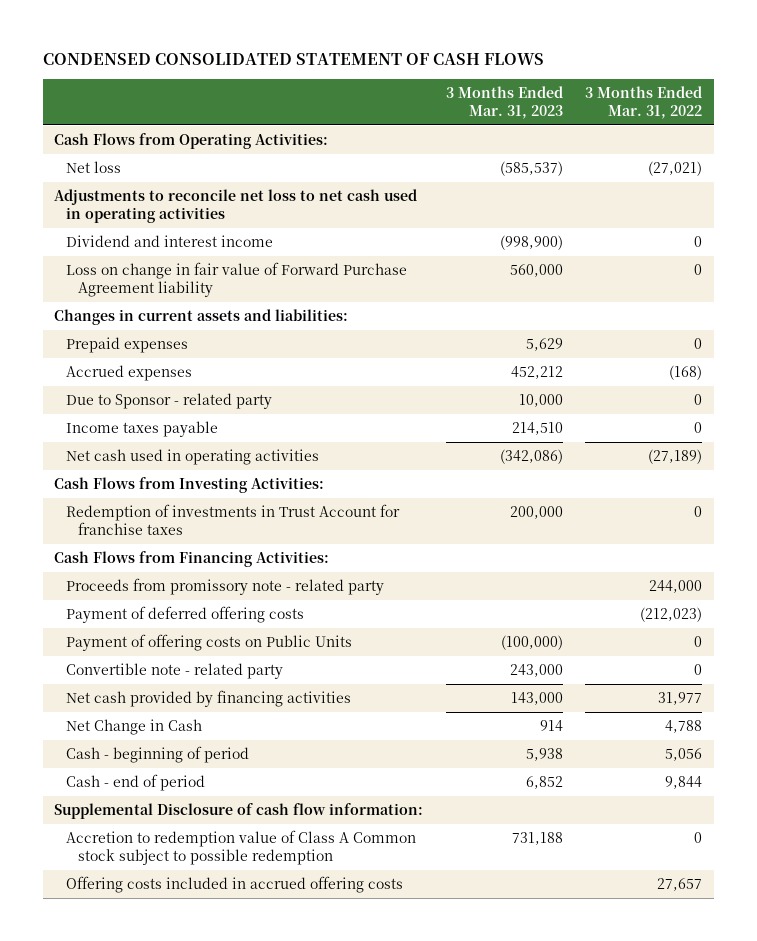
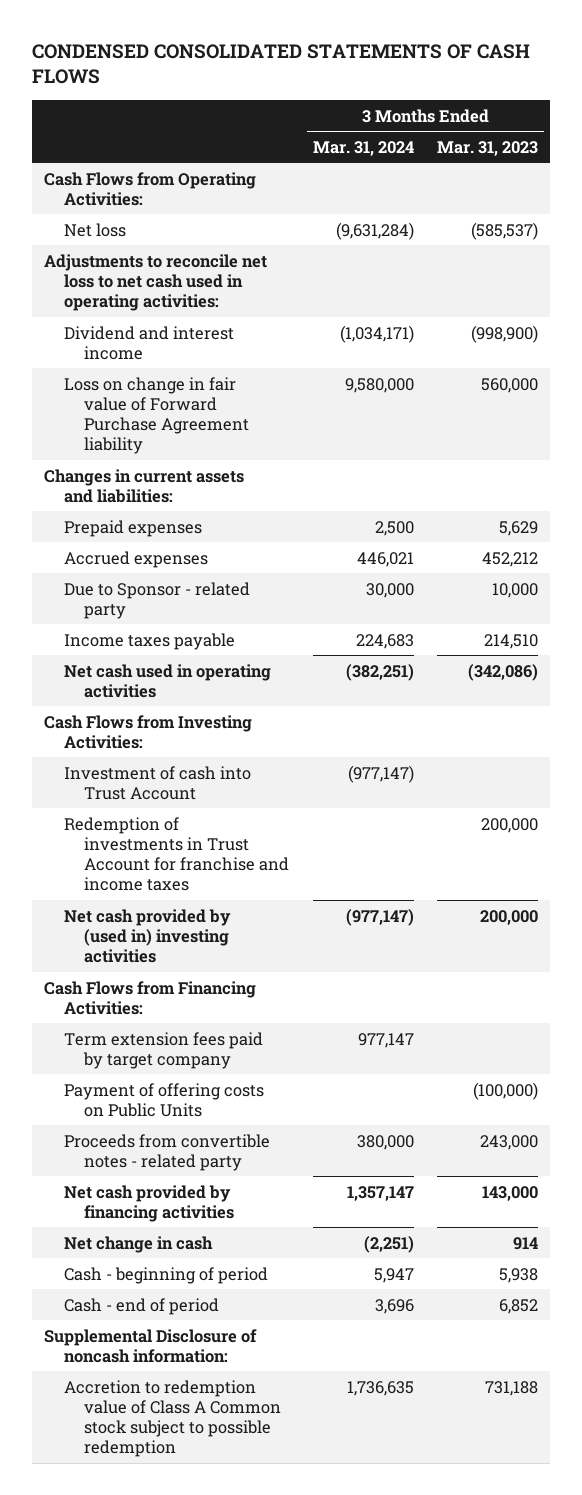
[43,52,545,65] CONDENSED CONSOLIDATED STATEMENT OF CASH FLOWS -> [32,43,531,85] CONDENSED CONSOLIDATED STATEMENTS OF CASH FLOWS
[585,85,703,119] 3 Months Ended Mar. 31, 2022 -> none
none -> [312,140,414,156] Mar. 31, 2024
[54,189,418,224] Adjustments to reconcile net loss to net cash used in operating activities -> [43,253,267,311] Adjustments to reconcile net loss to net cash used in operating activities:
none -> [64,765,252,800] Investment of cash into Trust Account
[66,504,401,536] Redemption of investments in Trust Account for franchise taxes -> [64,816,290,892] Redemption of investments in Trust Account for franchise and income taxes
none -> [64,908,232,963] Net cash provided by (used in) investing activities
[66,578,385,596] Proceeds from promissory note - related party -> none
[66,606,305,624] Payment of deferred offering costs -> none
none -> [64,1031,264,1069] Term extension fees paid by target company
[66,663,284,680] Convertible note - related party -> [64,1133,271,1171] Proceeds from convertible notes - related party
[66,719,203,736] Net Change in Cash -> [64,1235,214,1253] Net change in cash
[54,803,424,820] Supplemental Disclosure of cash flow information: -> [43,1328,257,1363] Supplemental Disclosure of noncash information:
[66,876,404,894] Offering costs included in accrued offering costs -> none

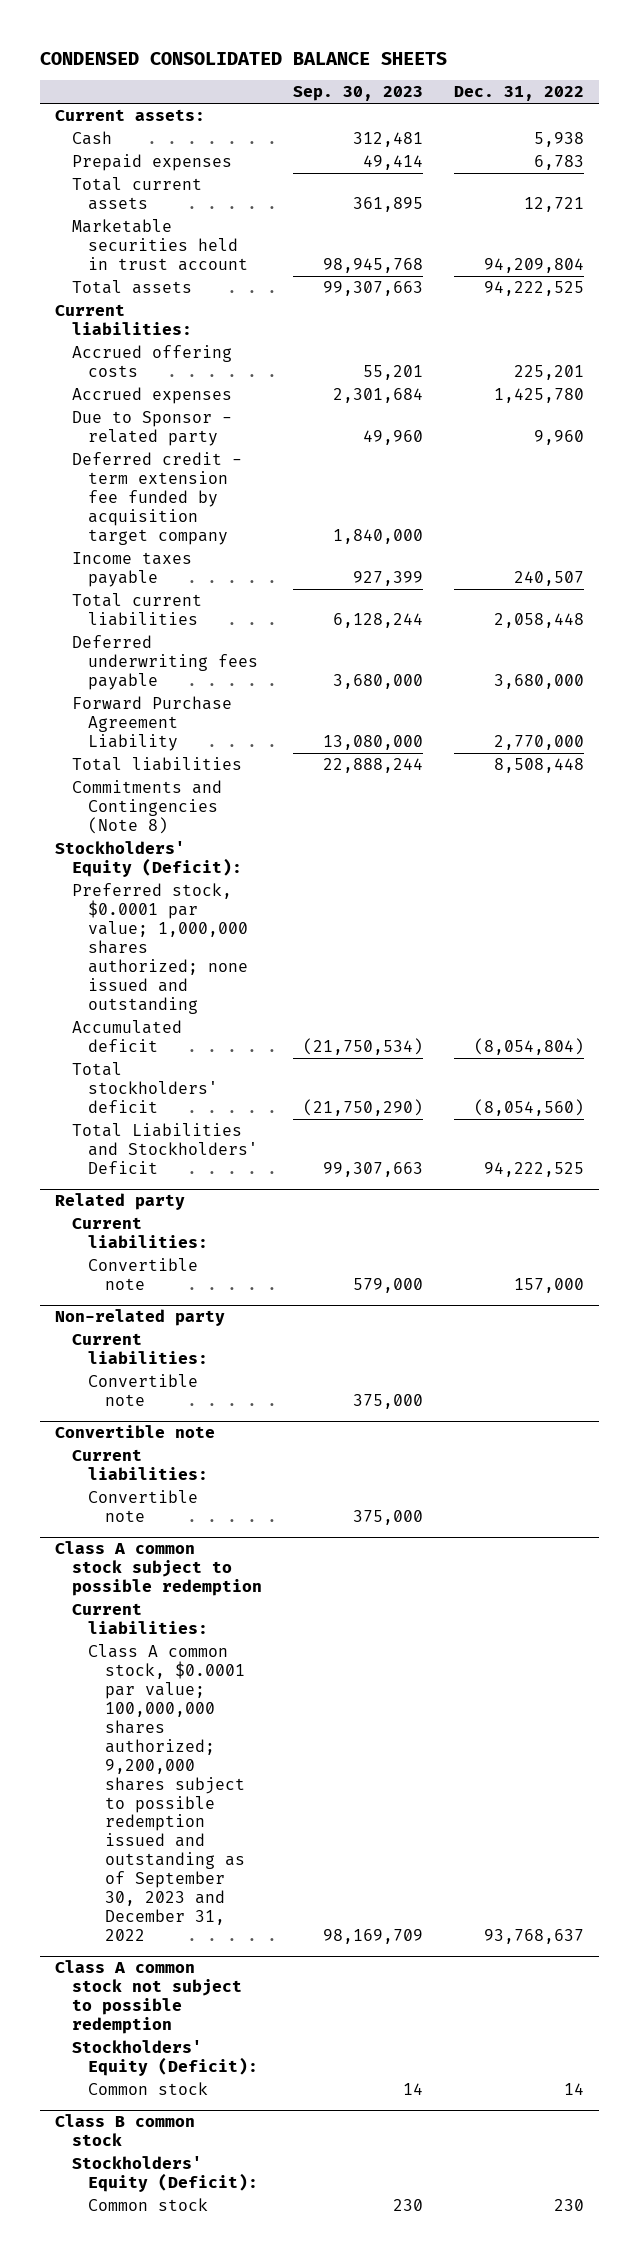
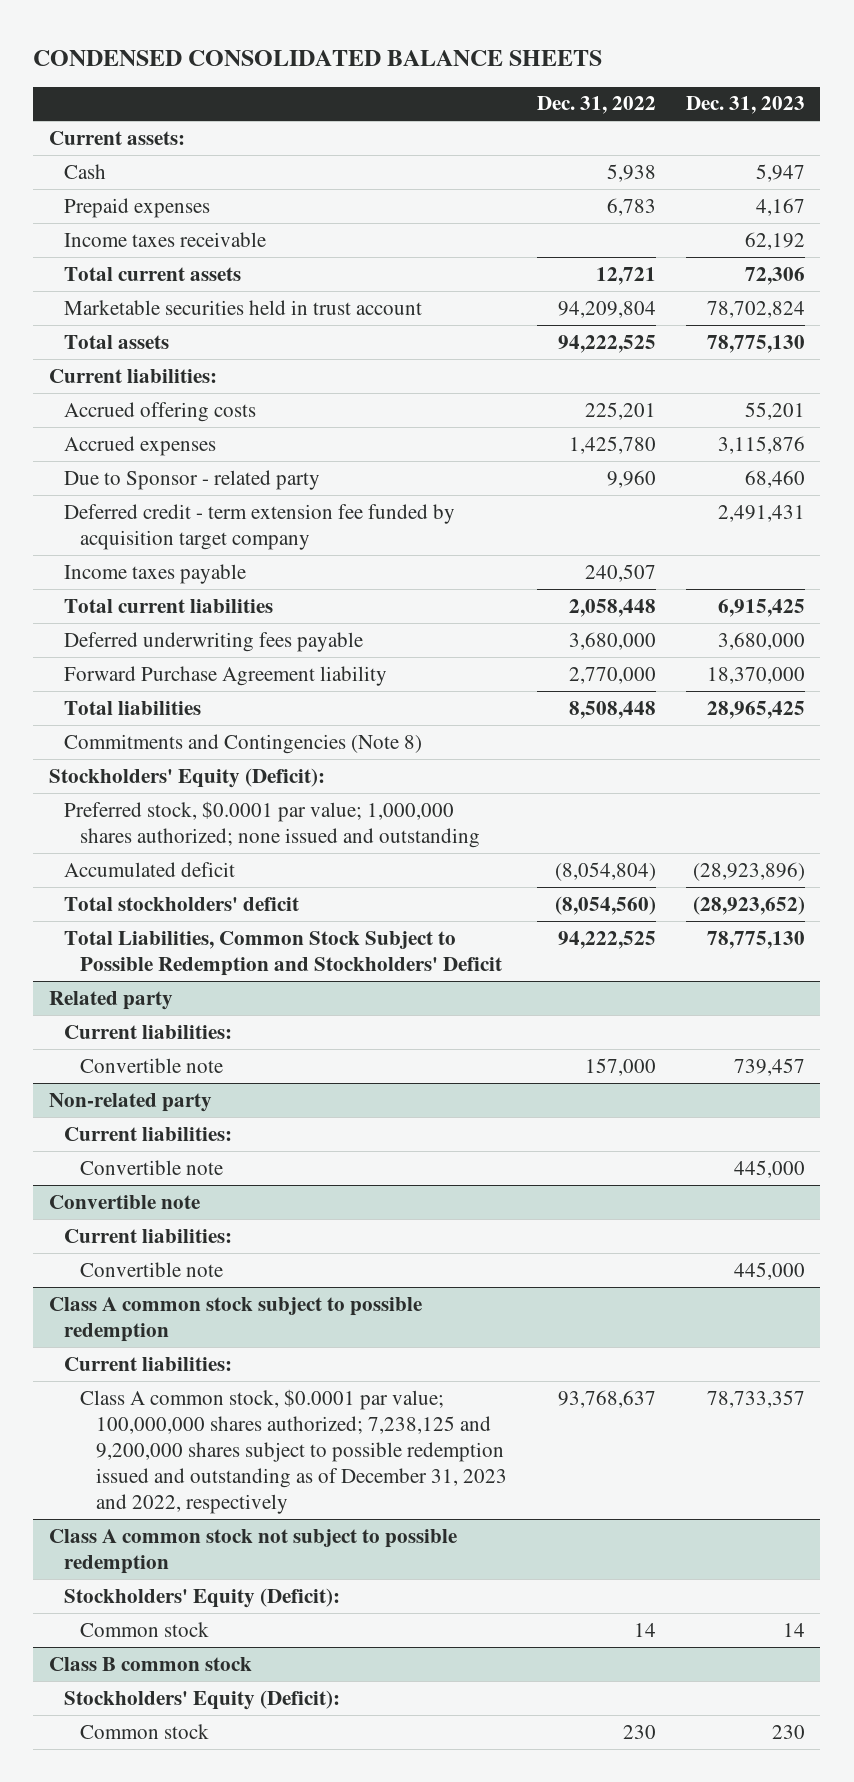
[292,86,423,102] Sep. 30, 2023 -> none
none -> [686,96,806,115] Dec. 31, 2023
none -> [64,231,267,247] Income taxes receivable
[71,696,232,751] Forward Purchase Agreement Liability -> [64,665,388,686] Forward Purchase Agreement liability
[71,1123,259,1174] Total Liabilities and Stockholders' Deficit -> [64,930,503,976] Total Liabilities, Common Stock Subject to Possible Redemption and Stockholders' Deficit
[88,1644,245,1942] Class A common stock, $0.0001 par value; 100,000,000 shares authorized; 9,200,000 shares subject to possible redemption issued and outstanding as of September 30, 2023 and December 31, 2022 -> [80,1388,507,1515] Class A common stock, $0.0001 par value; 100,000,000 shares authorized; 7,238,125 and 9,200,000 shares subject to possible redemption issued and outstanding as of December 31, 2023 and 2022, respectively

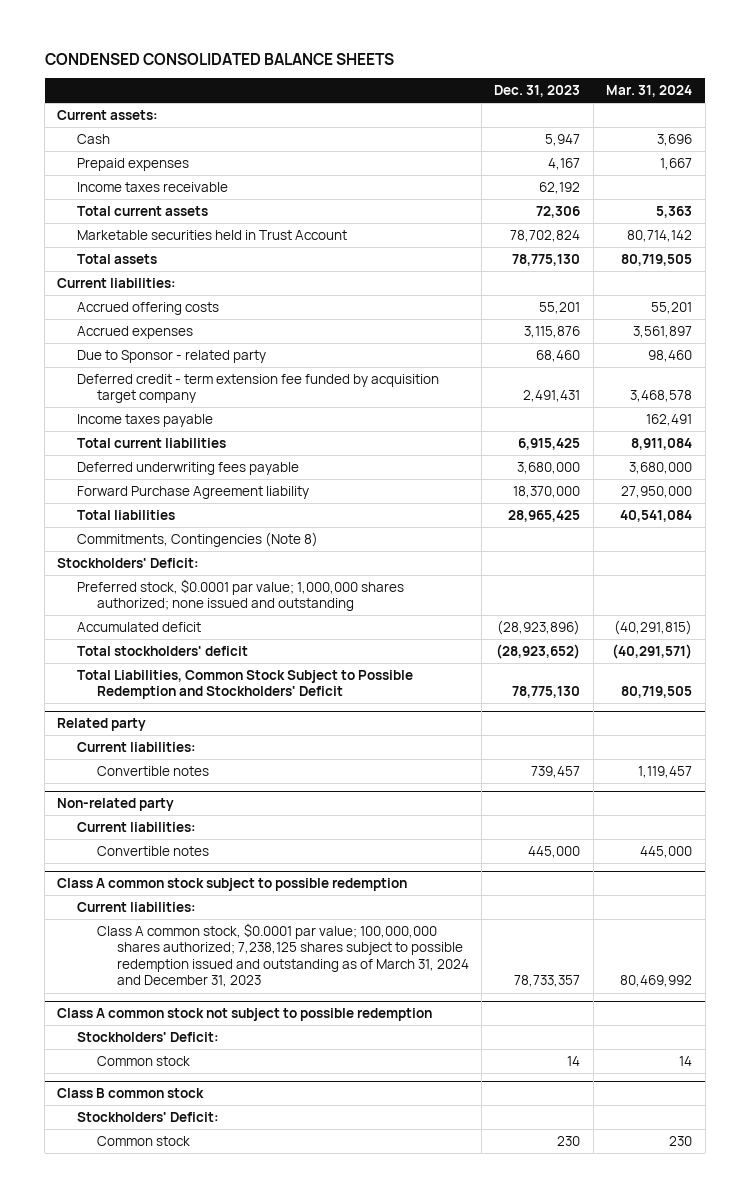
[537,96,657,115] Dec. 31, 2022 -> none
none -> [606,85,693,98] Mar. 31, 2024
[64,299,423,315] Marketable securities held in trust account -> [77,229,348,240] Marketable securities held in Trust Account
[64,733,423,754] Commitments and Contingencies (Note 8) -> [77,531,319,547] Commitments, Contingencies (Note 8)
[48,767,325,788] Stockholders' Equity (Deficit): -> [57,557,200,568] Stockholders' Deficit:
[80,1057,224,1073] Convertible note -> [96,765,209,776] Convertible notes
[48,1194,200,1209] Convertible note -> none
[64,1228,233,1243] Current liabilities: -> none
[80,1261,224,1277] Convertible note -> none
[80,1159,224,1175] Convertible note -> [96,845,209,856] Convertible notes
[80,1388,507,1515] Class A common stock, $0.0001 par value; 100,000,000 shares authorized; 7,238,125 and 9,200,000 shares subject to possible redemption issued and outstanding as of December 31, 2023 and 2022, respectively -> [96,922,469,988] Class A common stock, $0.0001 par value; 100,000,000 shares authorized; 7,238,125 shares subject to possible redemption issued and outstanding as of March 31, 2024 and December 31, 2023
[64,1587,341,1608] Stockholders' Equity (Deficit): -> [77,1031,220,1042] Stockholders' Deficit:
[64,1689,341,1710] Stockholders' Equity (Deficit): -> [77,1111,220,1122] Stockholders' Deficit:

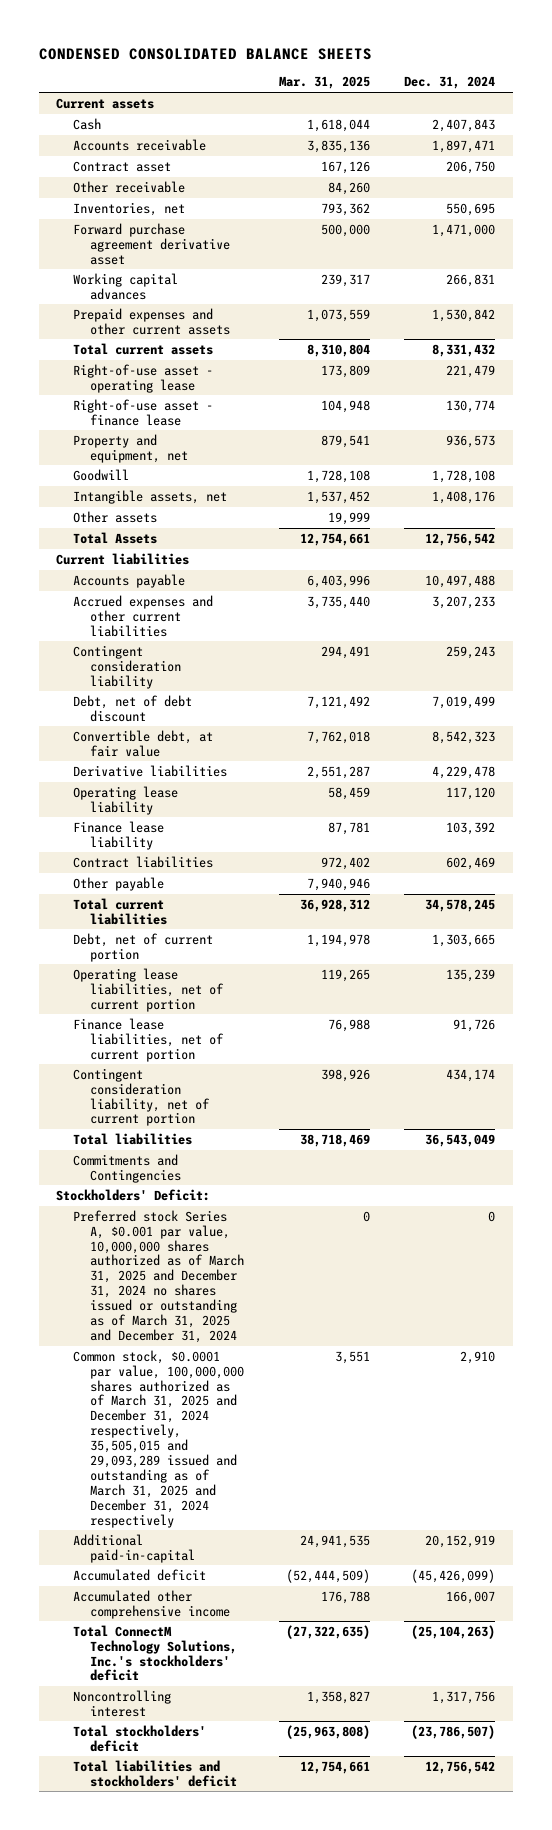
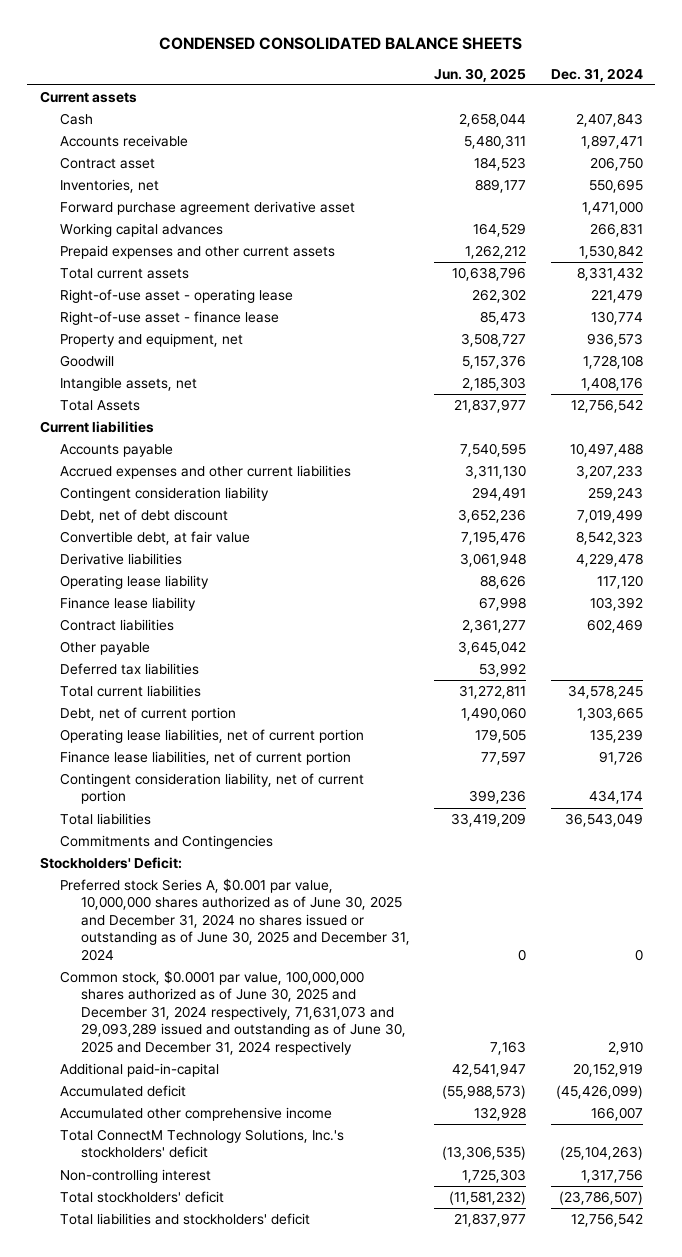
[278,76,370,90] Mar. 31, 2025 -> none
none -> [434,67,527,82] Jun. 30, 2025
[73,180,186,193] Other receivable -> none
[73,510,158,523] Other assets -> none
none -> [60,663,200,676] Deferred tax liabilities
[73,1209,244,1343] Preferred stock Series A, $0.001 par value, 10,000,000 shares authorized as of March 31, 2025 and December 31, 2024 no shares issued or outstanding as of March 31, 2025 and December 31, 2024 -> [60,878,410,961] Preferred stock Series A, $0.001 par value, 10,000,000 shares authorized as of June 30, 2025 and December 31, 2024 no shares issued or outstanding as of June 30, 2025 and December 31, 2024
[73,1349,244,1528] Common stock, $0.0001 par value, 100,000,000 shares authorized as of March 31, 2025 and December 31, 2024 respectively, 35,505,015 and 29,093,289 issued and outstanding as of March 31, 2025 and December 31, 2024 respectively -> [60,970,406,1055] Common stock, $0.0001 par value, 100,000,000 shares authorized as of June 30, 2025 and December 31, 2024 respectively, 71,631,073 and 29,093,289 issued and outstanding as of June 30, 2025 and December 31, 2024 respectively
[73,1689,172,1717] Noncontrolling interest -> [60,1169,212,1184] Non-controlling interest

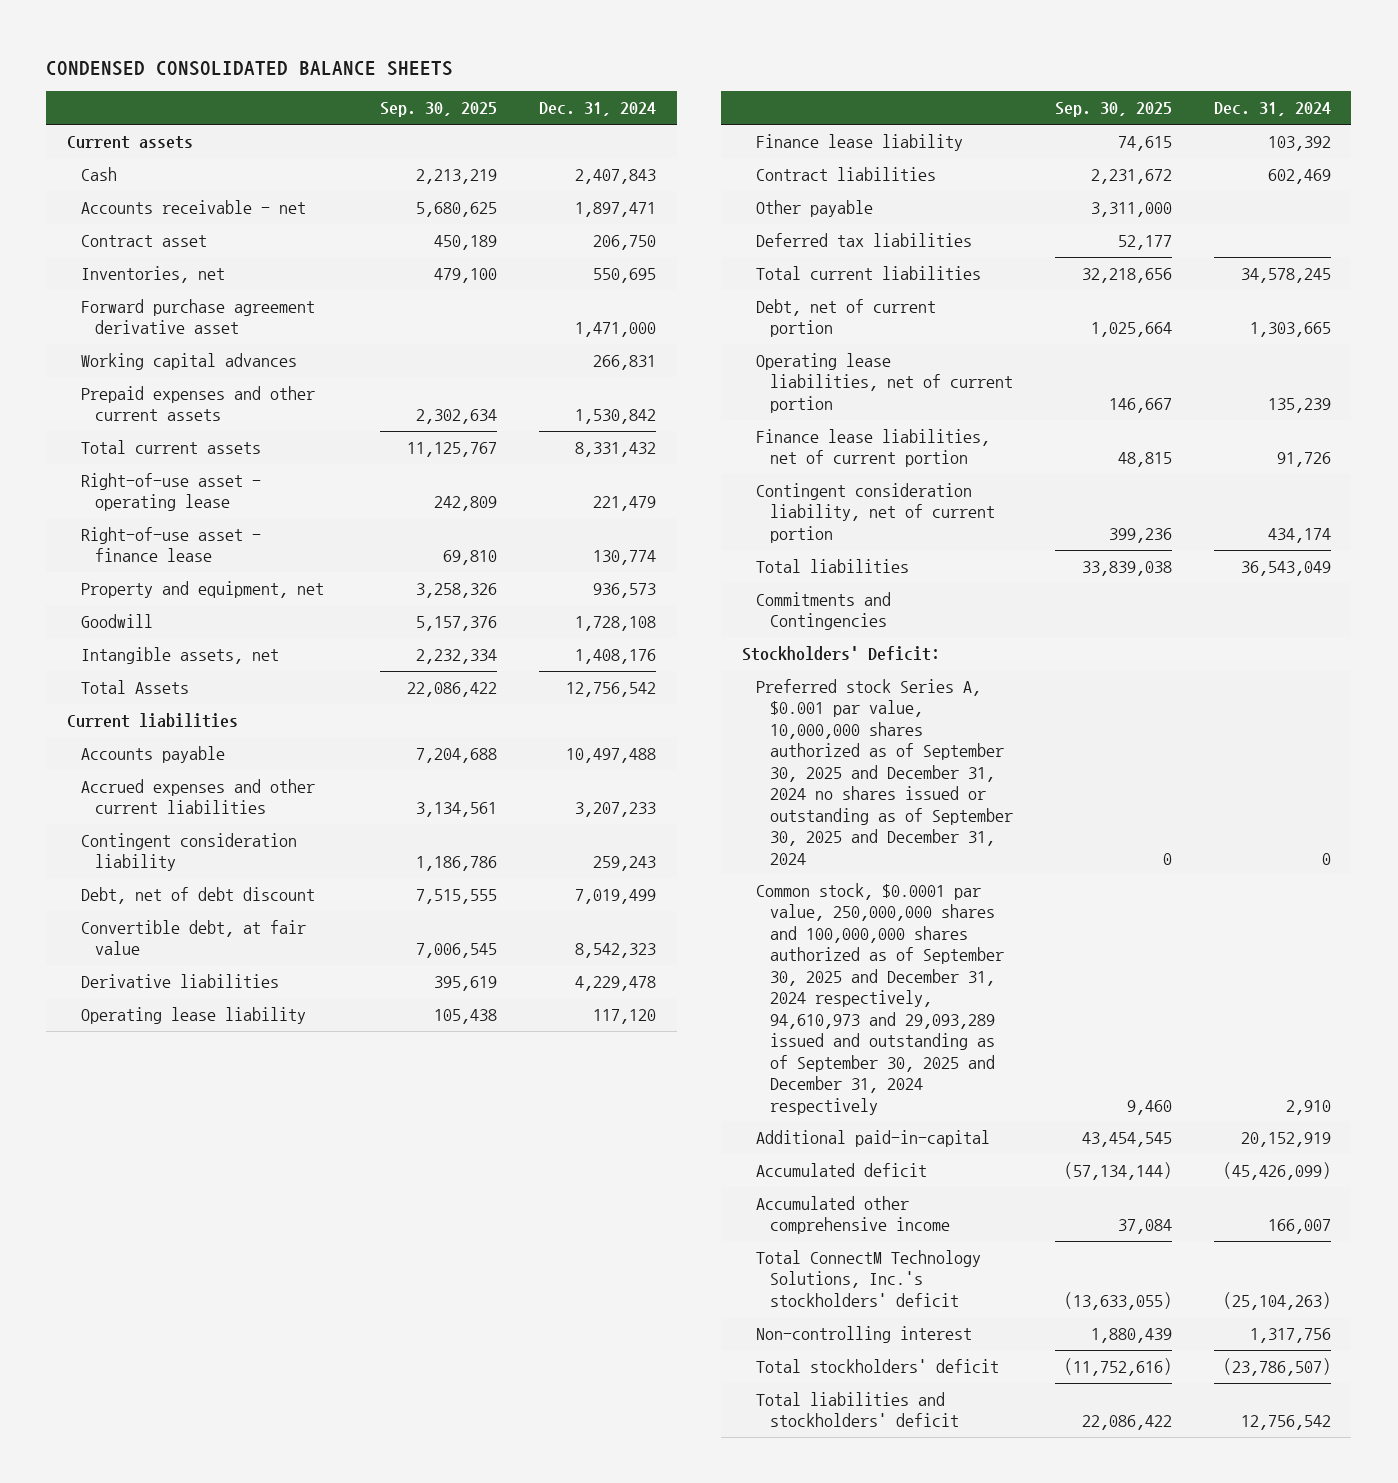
[434,67,527,82] Jun. 30, 2025 -> none
none -> [380,102,498,118] Sep. 30, 2025
[60,135,189,148] Accounts receivable -> [81,200,307,215] Accounts receivable - net
[60,878,410,961] Preferred stock Series A, $0.001 par value, 10,000,000 shares authorized as of June 30, 2025 and December 31, 2024 no shares issued or outstanding as of June 30, 2025 and December 31, 2024 -> [755,679,1014,865] Preferred stock Series A, $0.001 par value, 10,000,000 shares authorized as of September 30, 2025 and December 31, 2024 no shares issued or outstanding as of September 30, 2025 and December 31, 2024
[60,970,406,1055] Common stock, $0.0001 par value, 100,000,000 shares authorized as of June 30, 2025 and December 31, 2024 respectively, 71,631,073 and 29,093,289 issued and outstanding as of June 30, 2025 and December 31, 2024 respectively -> [755,883,1005,1115] Common stock, $0.0001 par value, 250,000,000 shares and 100,000,000 shares authorized as of September 30, 2025 and December 31, 2024 respectively, 94,610,973 and 29,093,289 issued and outstanding as of September 30, 2025 and December 31, 2024 respectively

